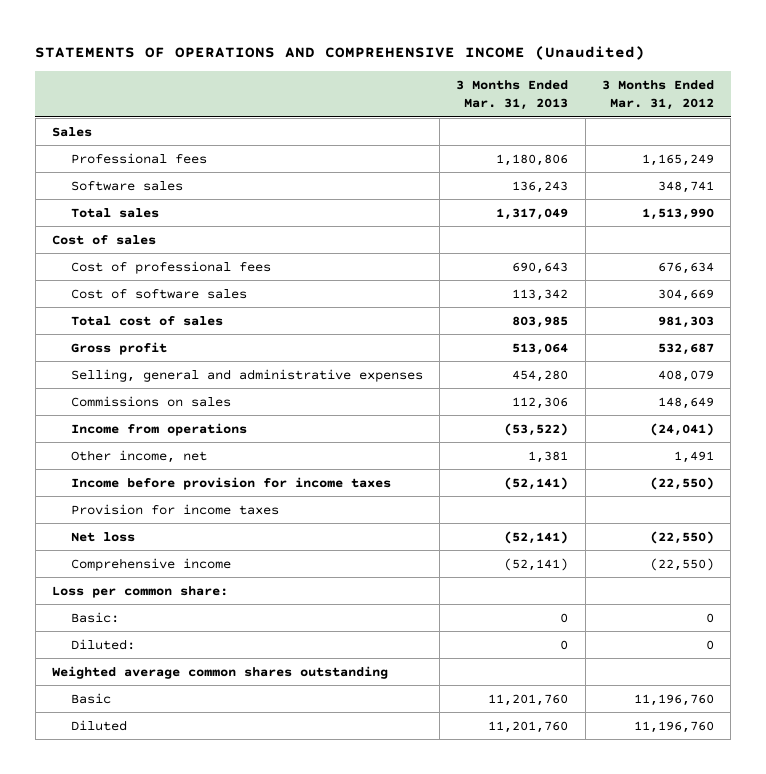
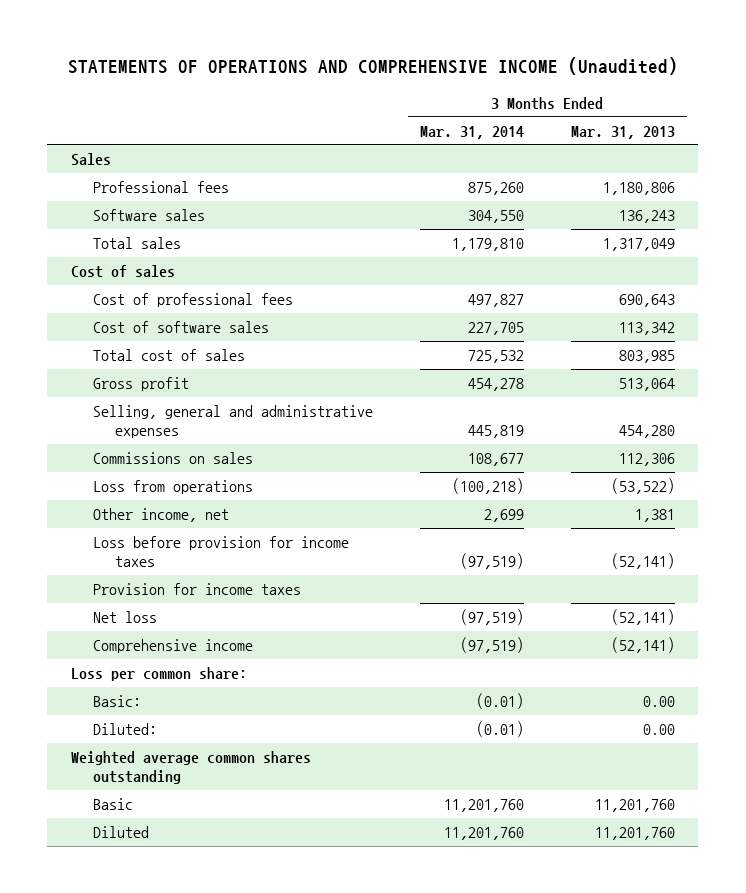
[602,79,715,111] 3 Months Ended Mar. 31, 2012 -> none
none -> [419,125,524,139] Mar. 31, 2014
[70,422,247,436] Income from operations -> [92,480,253,495] Loss from operations
[70,476,391,490] Income before provision for income taxes -> [92,536,349,568] Loss before provision for income taxes
[560,612,569,623] 0 -> [642,696,675,708] 0.00
[560,639,569,650] 0 -> [642,724,675,736] 0.00

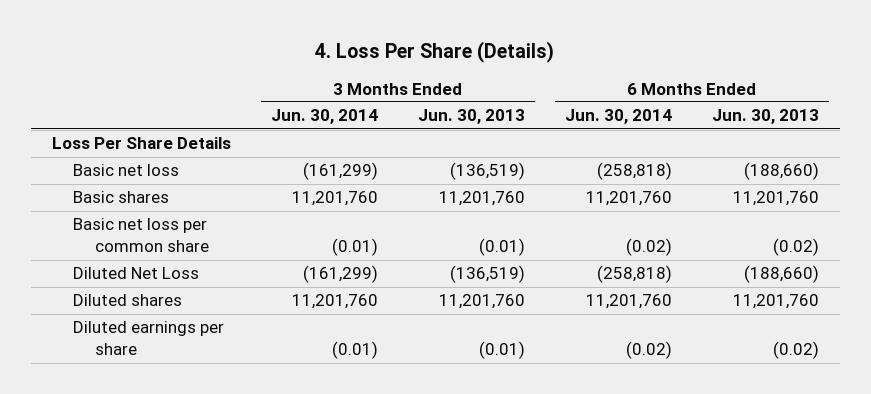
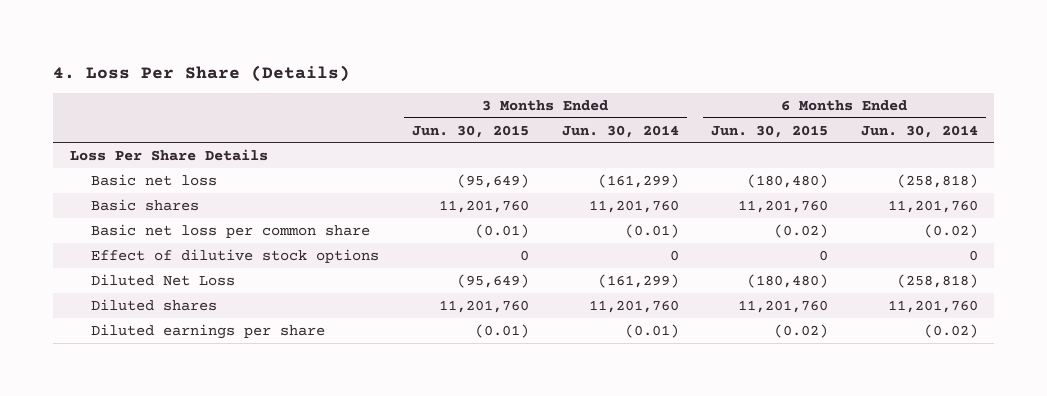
[417,109,525,125] Jun. 30, 2013 -> none
[712,109,820,125] Jun. 30, 2013 -> none
none -> [411,124,529,138] Jun. 30, 2015
none -> [711,124,829,138] Jun. 30, 2015
none -> [91,248,380,263] Effect of dilutive stock options

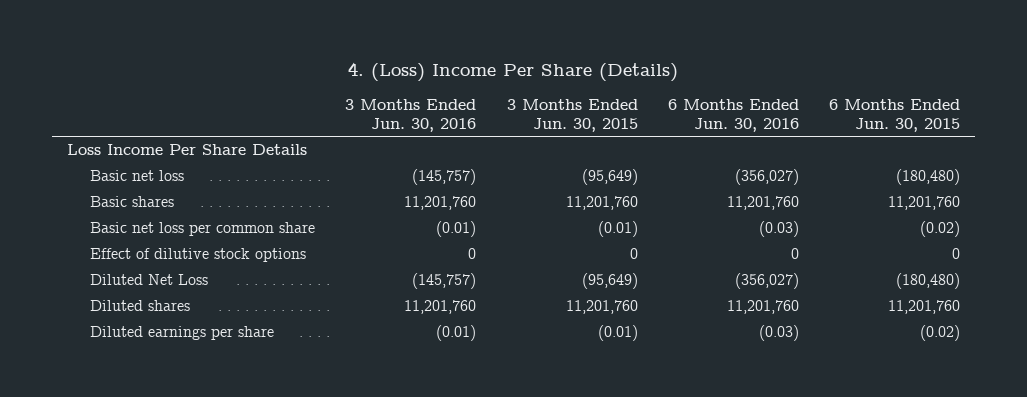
[53,64,351,82] 4. Loss Per Share (Details) -> [348,62,679,83] 4. (Loss) Income Per Share (Details)
[561,124,679,138] Jun. 30, 2014 -> none
[860,124,978,138] Jun. 30, 2014 -> none
none -> [345,99,477,132] 3 Months Ended Jun. 30, 2016
none -> [667,99,799,132] 6 Months Ended Jun. 30, 2016
[69,148,268,161] Loss Per Share Details -> [66,144,307,156] Loss Income Per Share Details

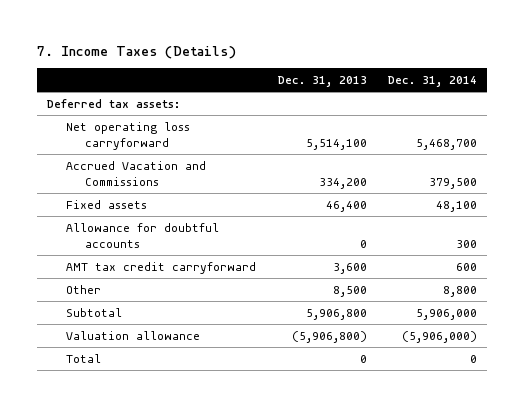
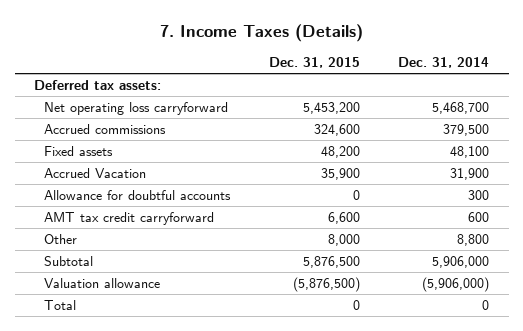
[277,75,367,87] Dec. 31, 2013 -> none
none -> [268,57,360,69] Dec. 31, 2015
[66,160,207,186] Accrued Vacation and Commissions -> [44,124,167,135] Accrued commissions
none -> [44,168,147,179] Accrued Vacation

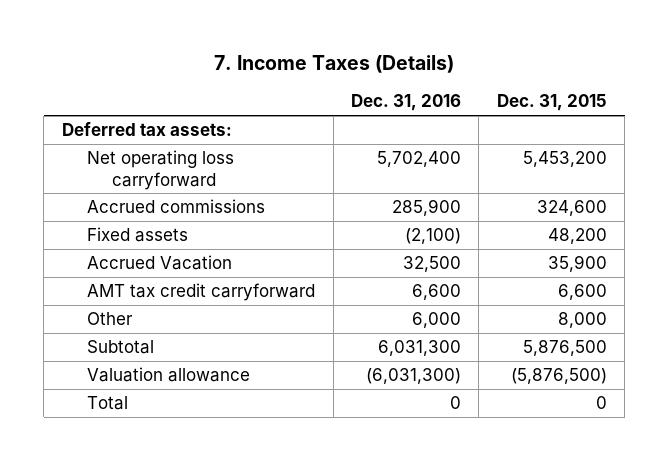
[398,57,490,69] Dec. 31, 2014 -> none
none -> [350,94,461,112] Dec. 31, 2016
[44,190,232,201] Allowance for doubtful accounts -> none

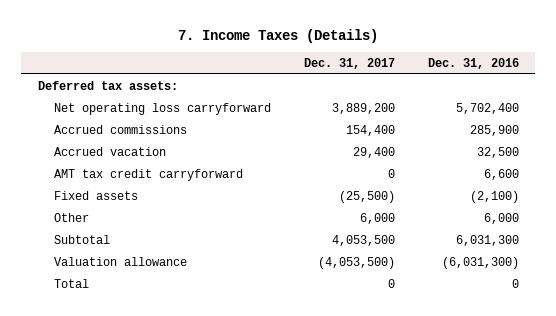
[496,94,607,112] Dec. 31, 2015 -> none
none -> [304,58,396,70] Dec. 31, 2017
[87,255,233,271] Accrued Vacation -> [54,146,167,156] Accrued vacation
[87,227,189,243] Fixed assets -> [54,190,139,200] Fixed assets

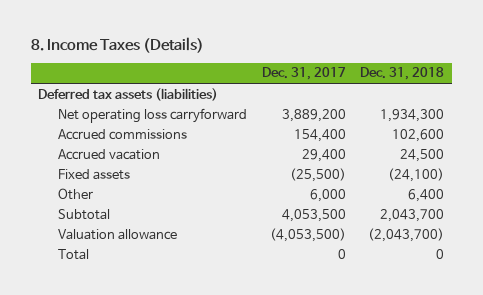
[178,29,379,44] 7. Income Taxes (Details) -> [30,37,204,54] 8. Income Taxes (Details)
[427,58,519,70] Dec. 31, 2016 -> none
none -> [360,67,445,81] Dec. 31, 2018
[37,80,178,90] Deferred tax assets: -> [38,87,219,101] Deferred tax assets (liabilities)
[54,168,244,181] AMT tax credit carryforward -> none

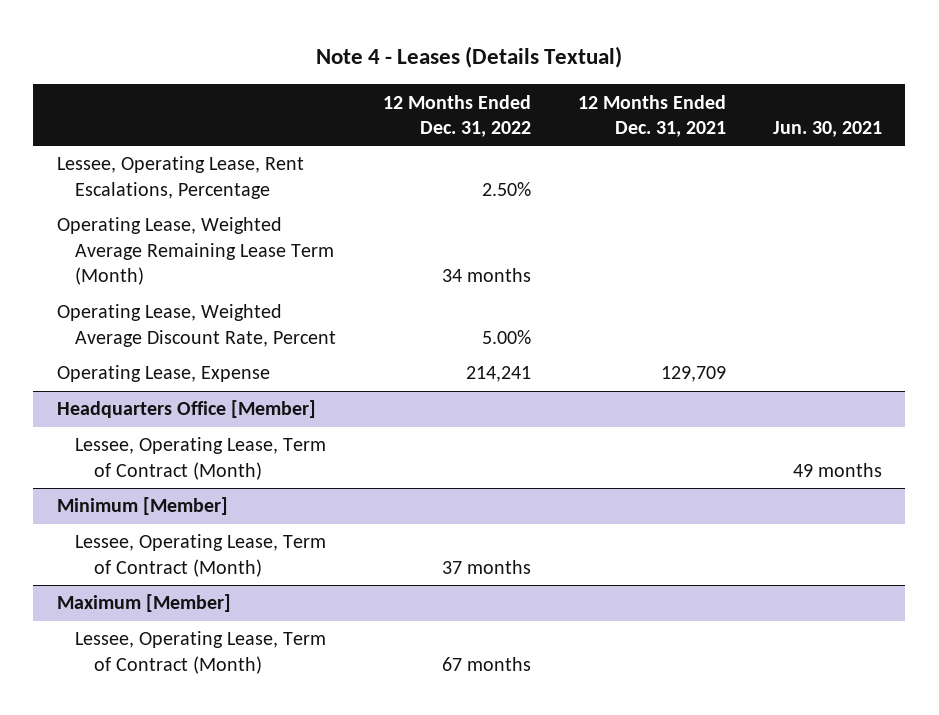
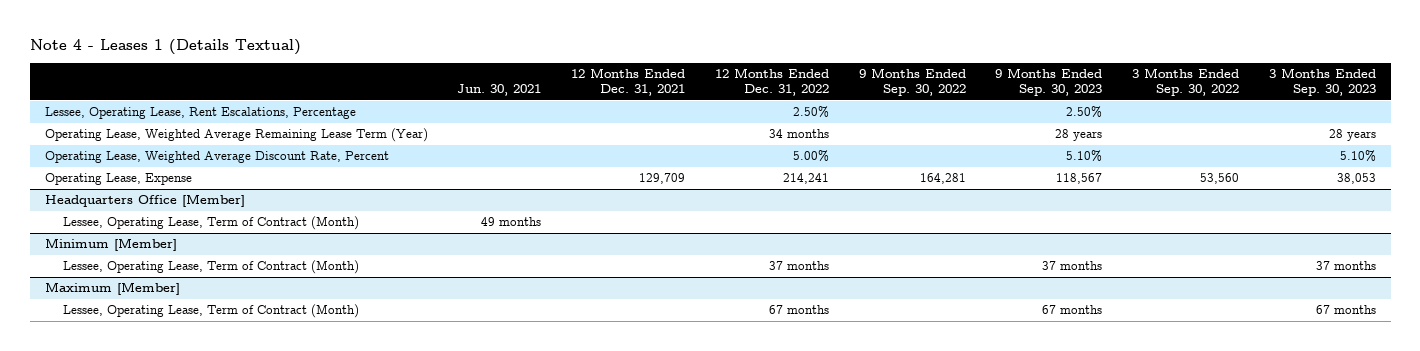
[316,46,623,69] Note 4 - Leases (Details Textual) -> [29,38,301,55] Note 4 - Leases 1 (Details Textual)
none -> [858,68,966,97] 9 Months Ended Sep. 30, 2022
none -> [995,68,1103,97] 9 Months Ended Sep. 30, 2023
none -> [1131,68,1239,97] 3 Months Ended Sep. 30, 2022
none -> [1268,68,1376,97] 3 Months Ended Sep. 30, 2023
[56,217,335,286] Operating Lease, Weighted Average Remaining Lease Term (Month) -> [44,128,428,143] Operating Lease, Weighted Average Remaining Lease Term (Year)

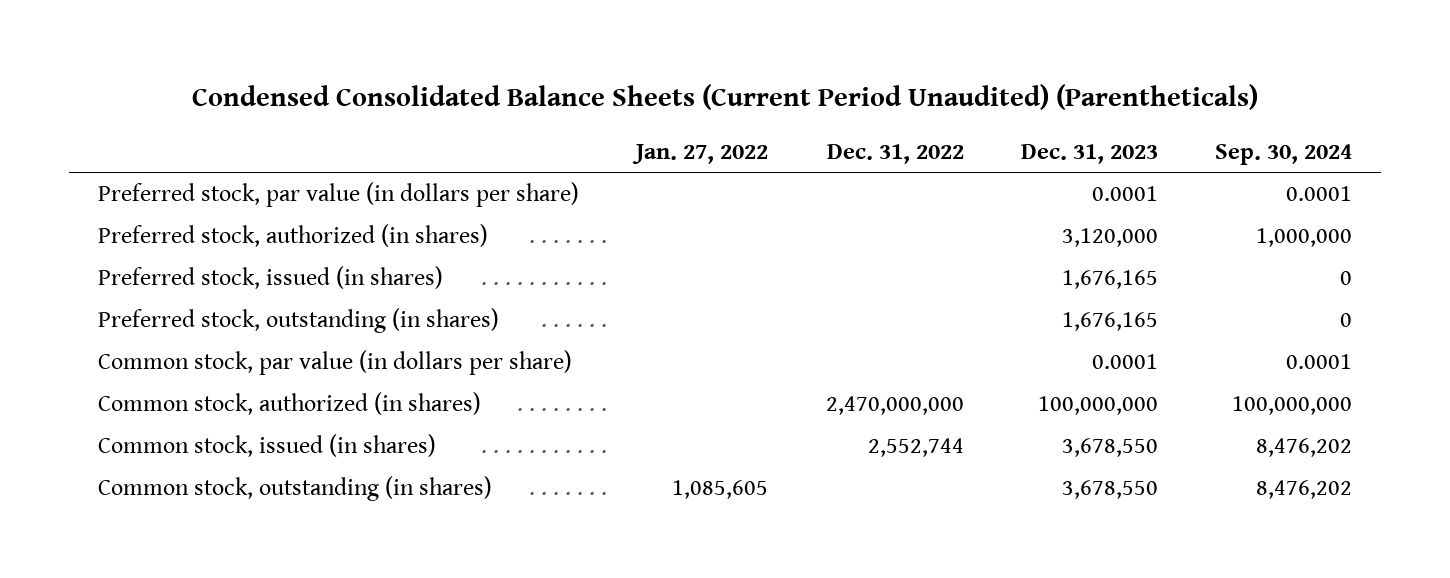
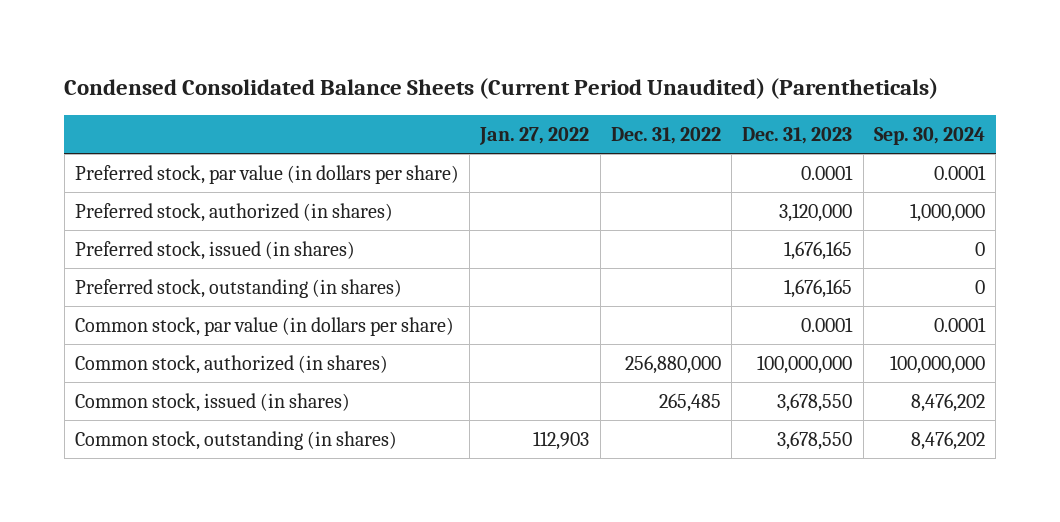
[825,396,964,416] 2,470,000,000 -> [624,354,721,374] 256,880,000
[867,438,964,458] 2,552,744 -> [658,392,721,412] 265,485
[672,480,769,500] 1,085,605 -> [533,430,590,450] 112,903

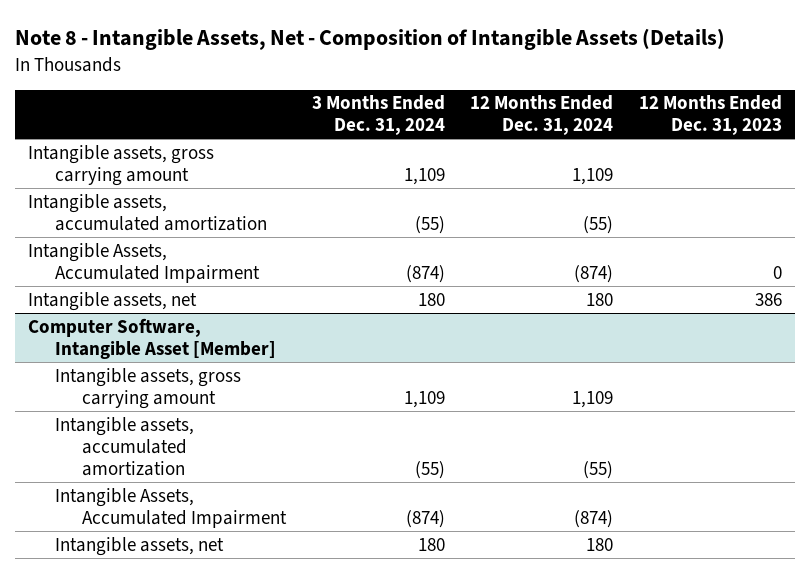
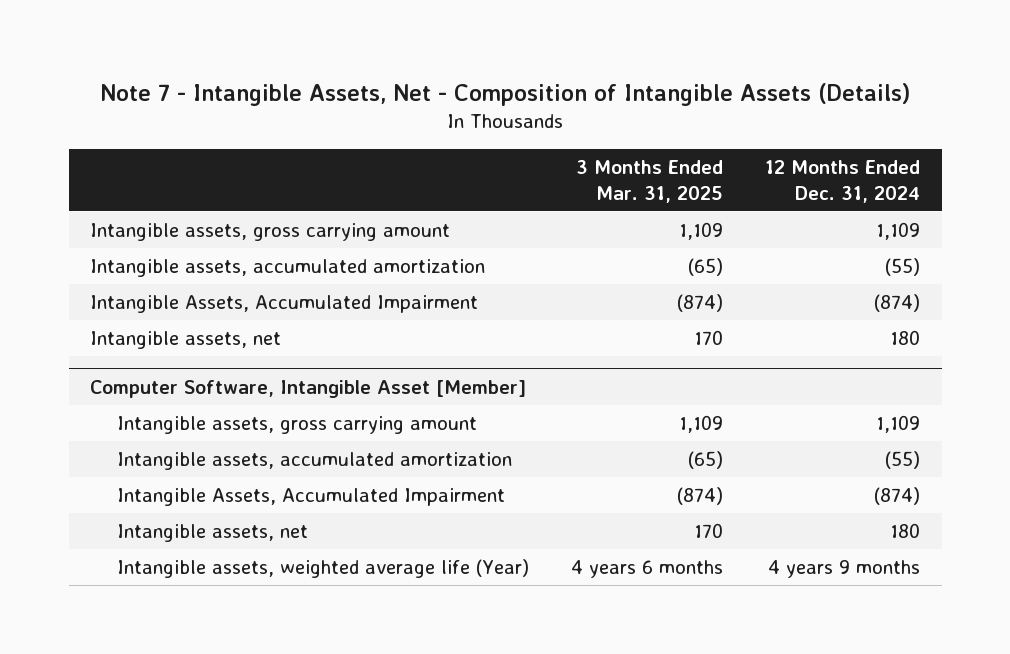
[15,27,726,50] Note 8 - Intangible Assets, Net - Composition of Intangible Assets (Details) -> [100,82,911,106] Note 7 - Intangible Assets, Net - Composition of Intangible Assets (Details)
[311,95,445,136] 3 Months Ended Dec. 31, 2024 -> none
[638,95,782,136] 12 Months Ended Dec. 31, 2023 -> none
none -> [576,159,724,203] 3 Months Ended Mar. 31, 2025
none -> [116,559,529,579] Intangible assets, weighted average life (Year)

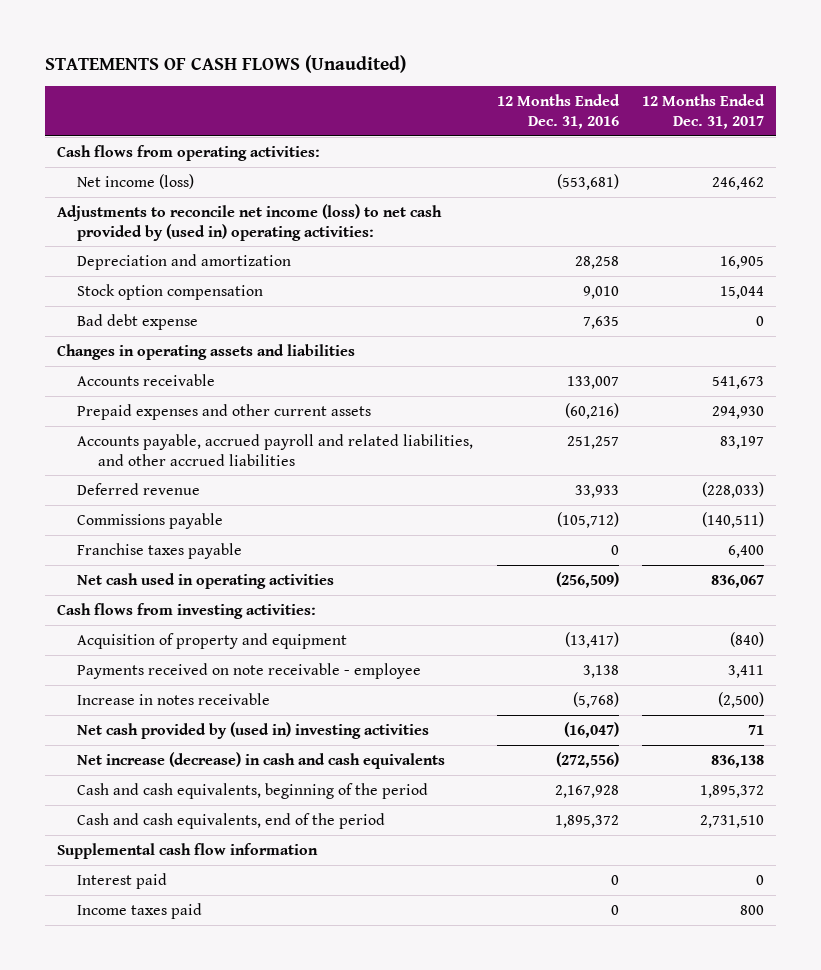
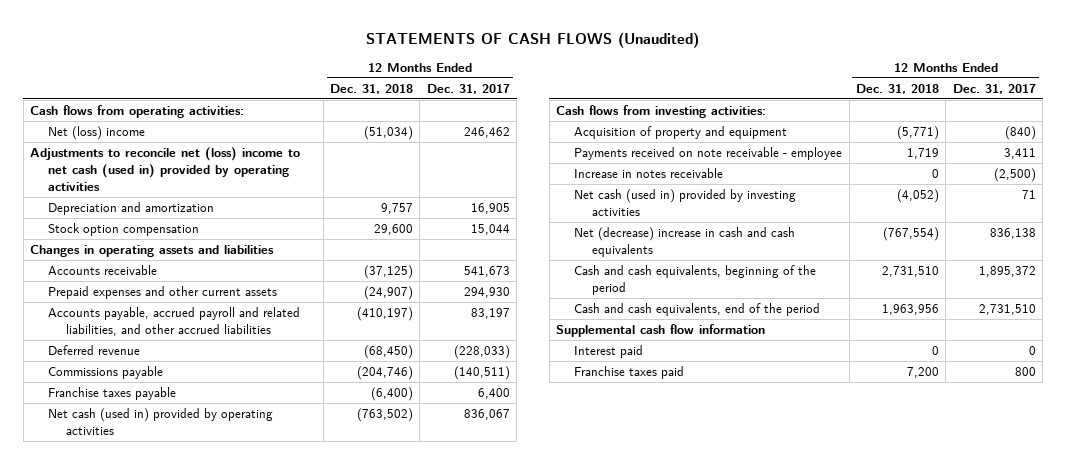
[496,94,620,129] 12 Months Ended Dec. 31, 2016 -> none
none -> [330,83,414,94] Dec. 31, 2018
[77,173,195,189] Net income (loss) -> [48,126,146,141] Net (loss) income
[56,203,442,241] Adjustments to reconcile net income (loss) to net cash provided by (used in) operating activities: -> [30,147,301,191] Adjustments to reconcile net (loss) income to net cash (used in) provided by operating activities
[77,313,199,330] Bad debt expense -> none
[77,572,335,589] Net cash used in operating activities -> [48,408,274,435] Net cash (used in) provided by operating activities
[77,721,430,739] Net cash provided by (used in) investing activities -> [574,189,797,216] Net cash (used in) provided by investing activities
[77,751,446,769] Net increase (decrease) in cash and cash equivalents -> [574,227,796,257] Net (decrease) increase in cash and cash equivalents
[77,902,203,919] Income taxes paid -> [574,366,685,380] Franchise taxes paid

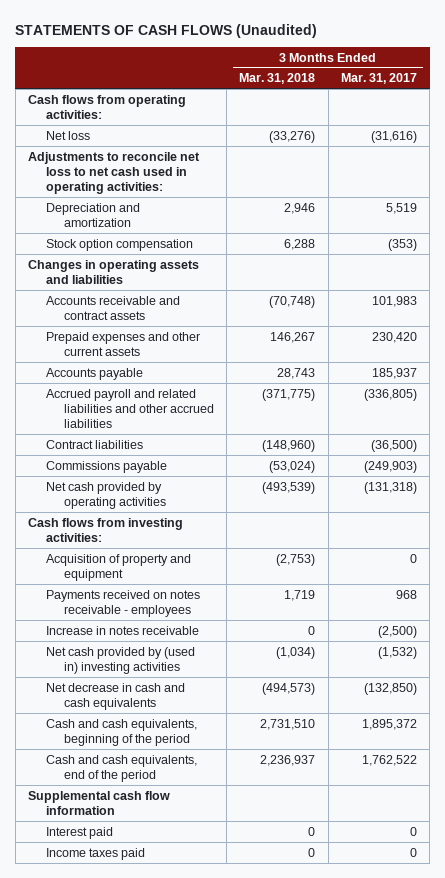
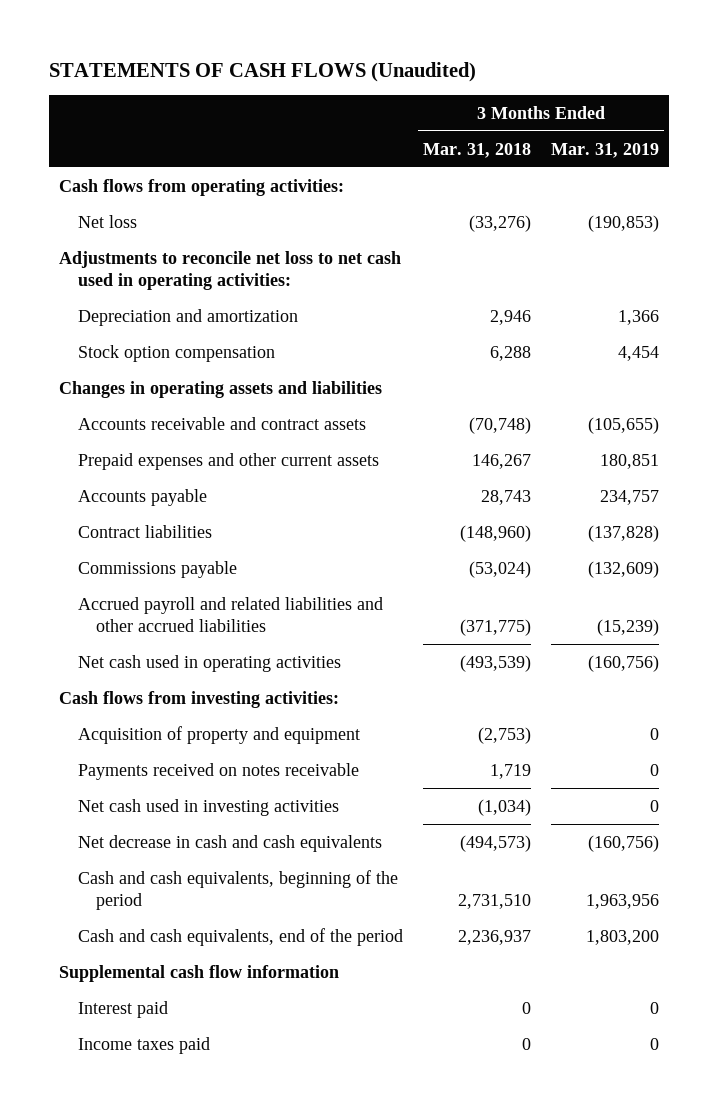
[340,73,417,85] Mar. 31, 2017 -> none
none -> [550,142,659,158] Mar. 31, 2019
[46,388,215,428] Accrued payroll and related liabilities and other accrued liabilities -> [77,596,383,633] Accrued payroll and related liabilities and other accrued liabilities
[46,481,167,509] Net cash provided by operating activities -> [77,654,341,672] Net cash used in operating activities
[46,625,200,635] Increase in notes receivable -> none
[46,589,201,617] Payments received on notes receivable - employees -> [77,762,359,780] Payments received on notes receivable
[46,646,196,674] Net cash provided by (used in) investing activities -> [77,798,339,816] Net cash used in investing activities

